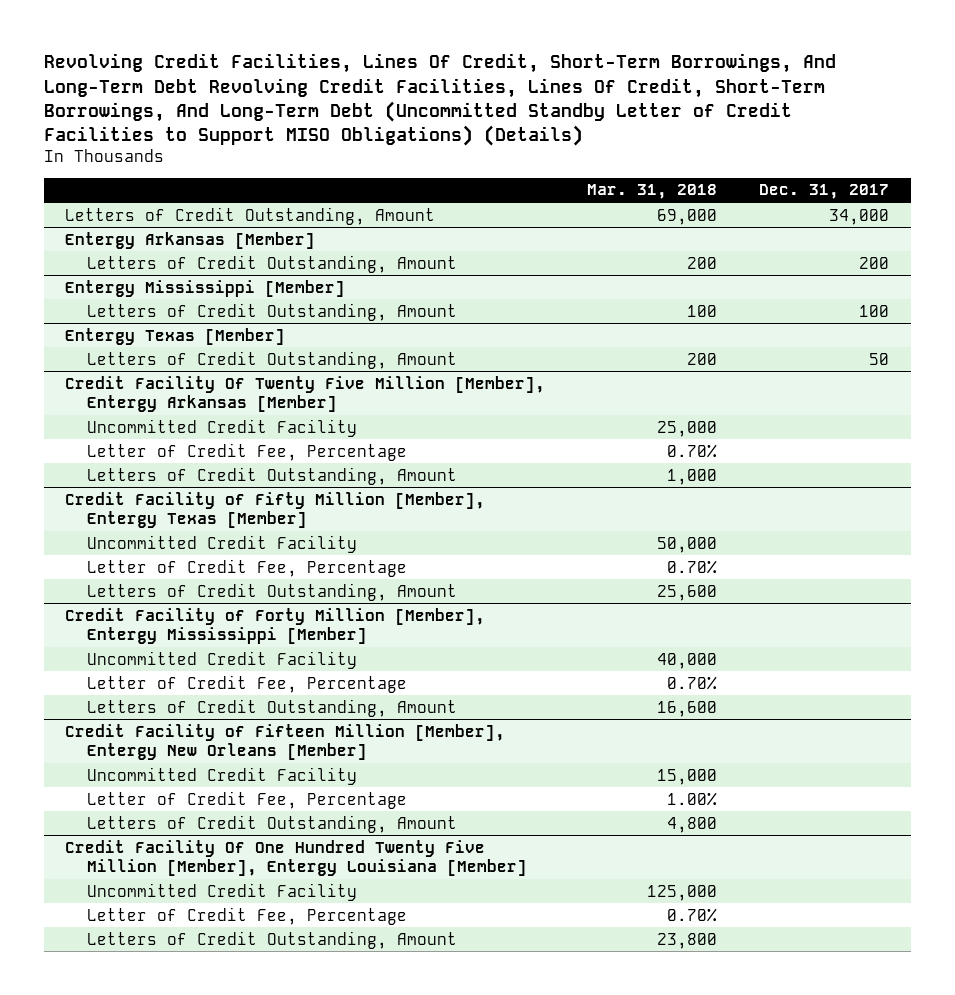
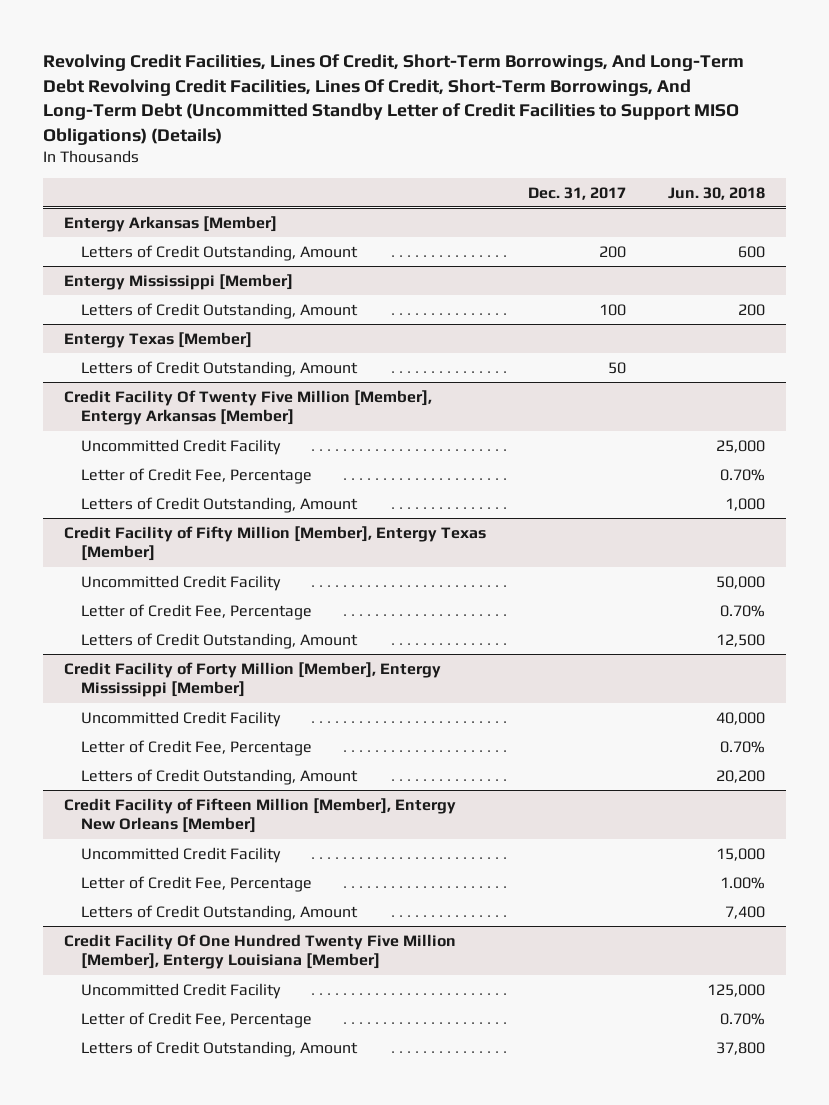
[587,184,718,200] Mar. 31, 2018 -> none
none -> [668,186,766,200] Jun. 30, 2018
[65,206,436,225] Letters of Credit Outstanding, Amount -> none

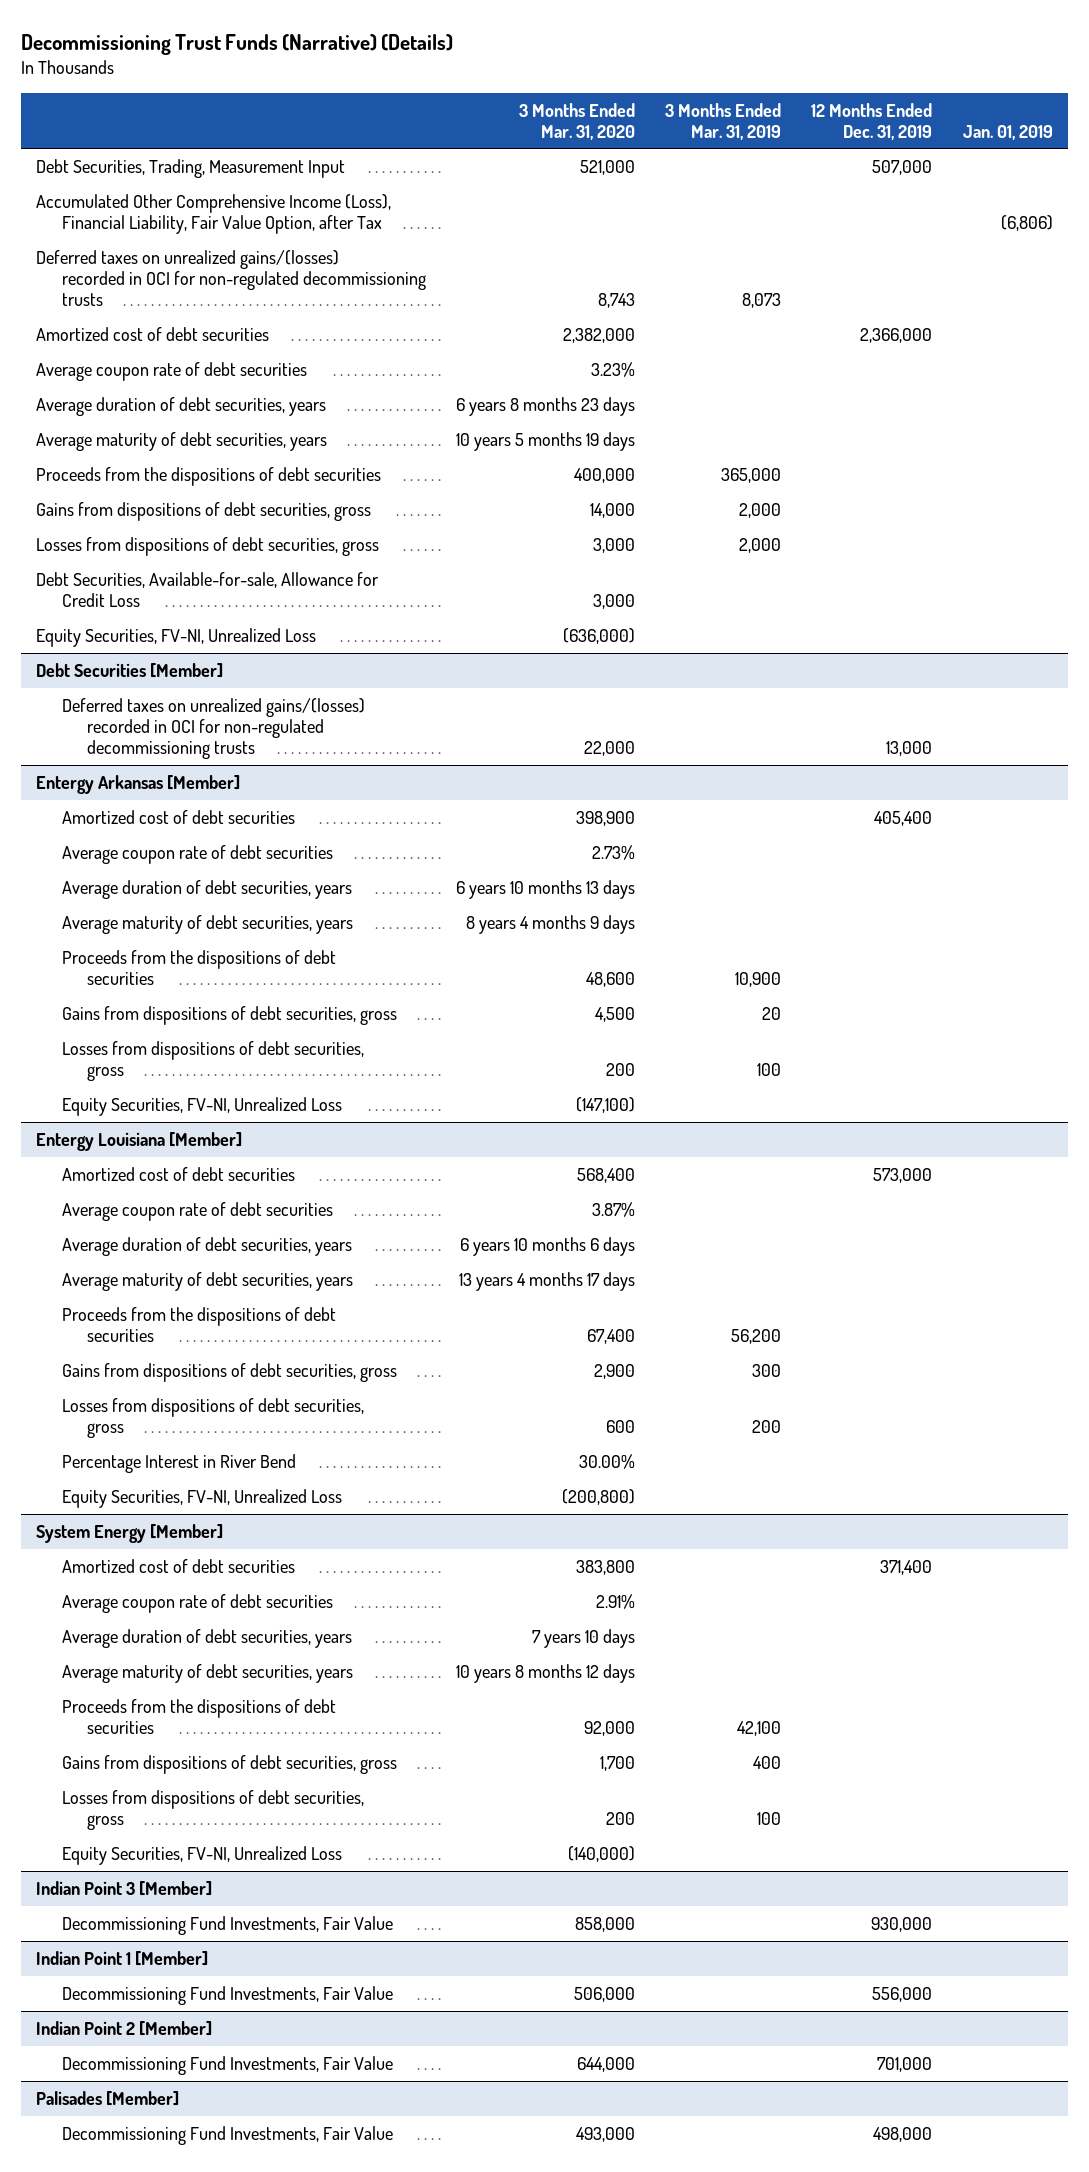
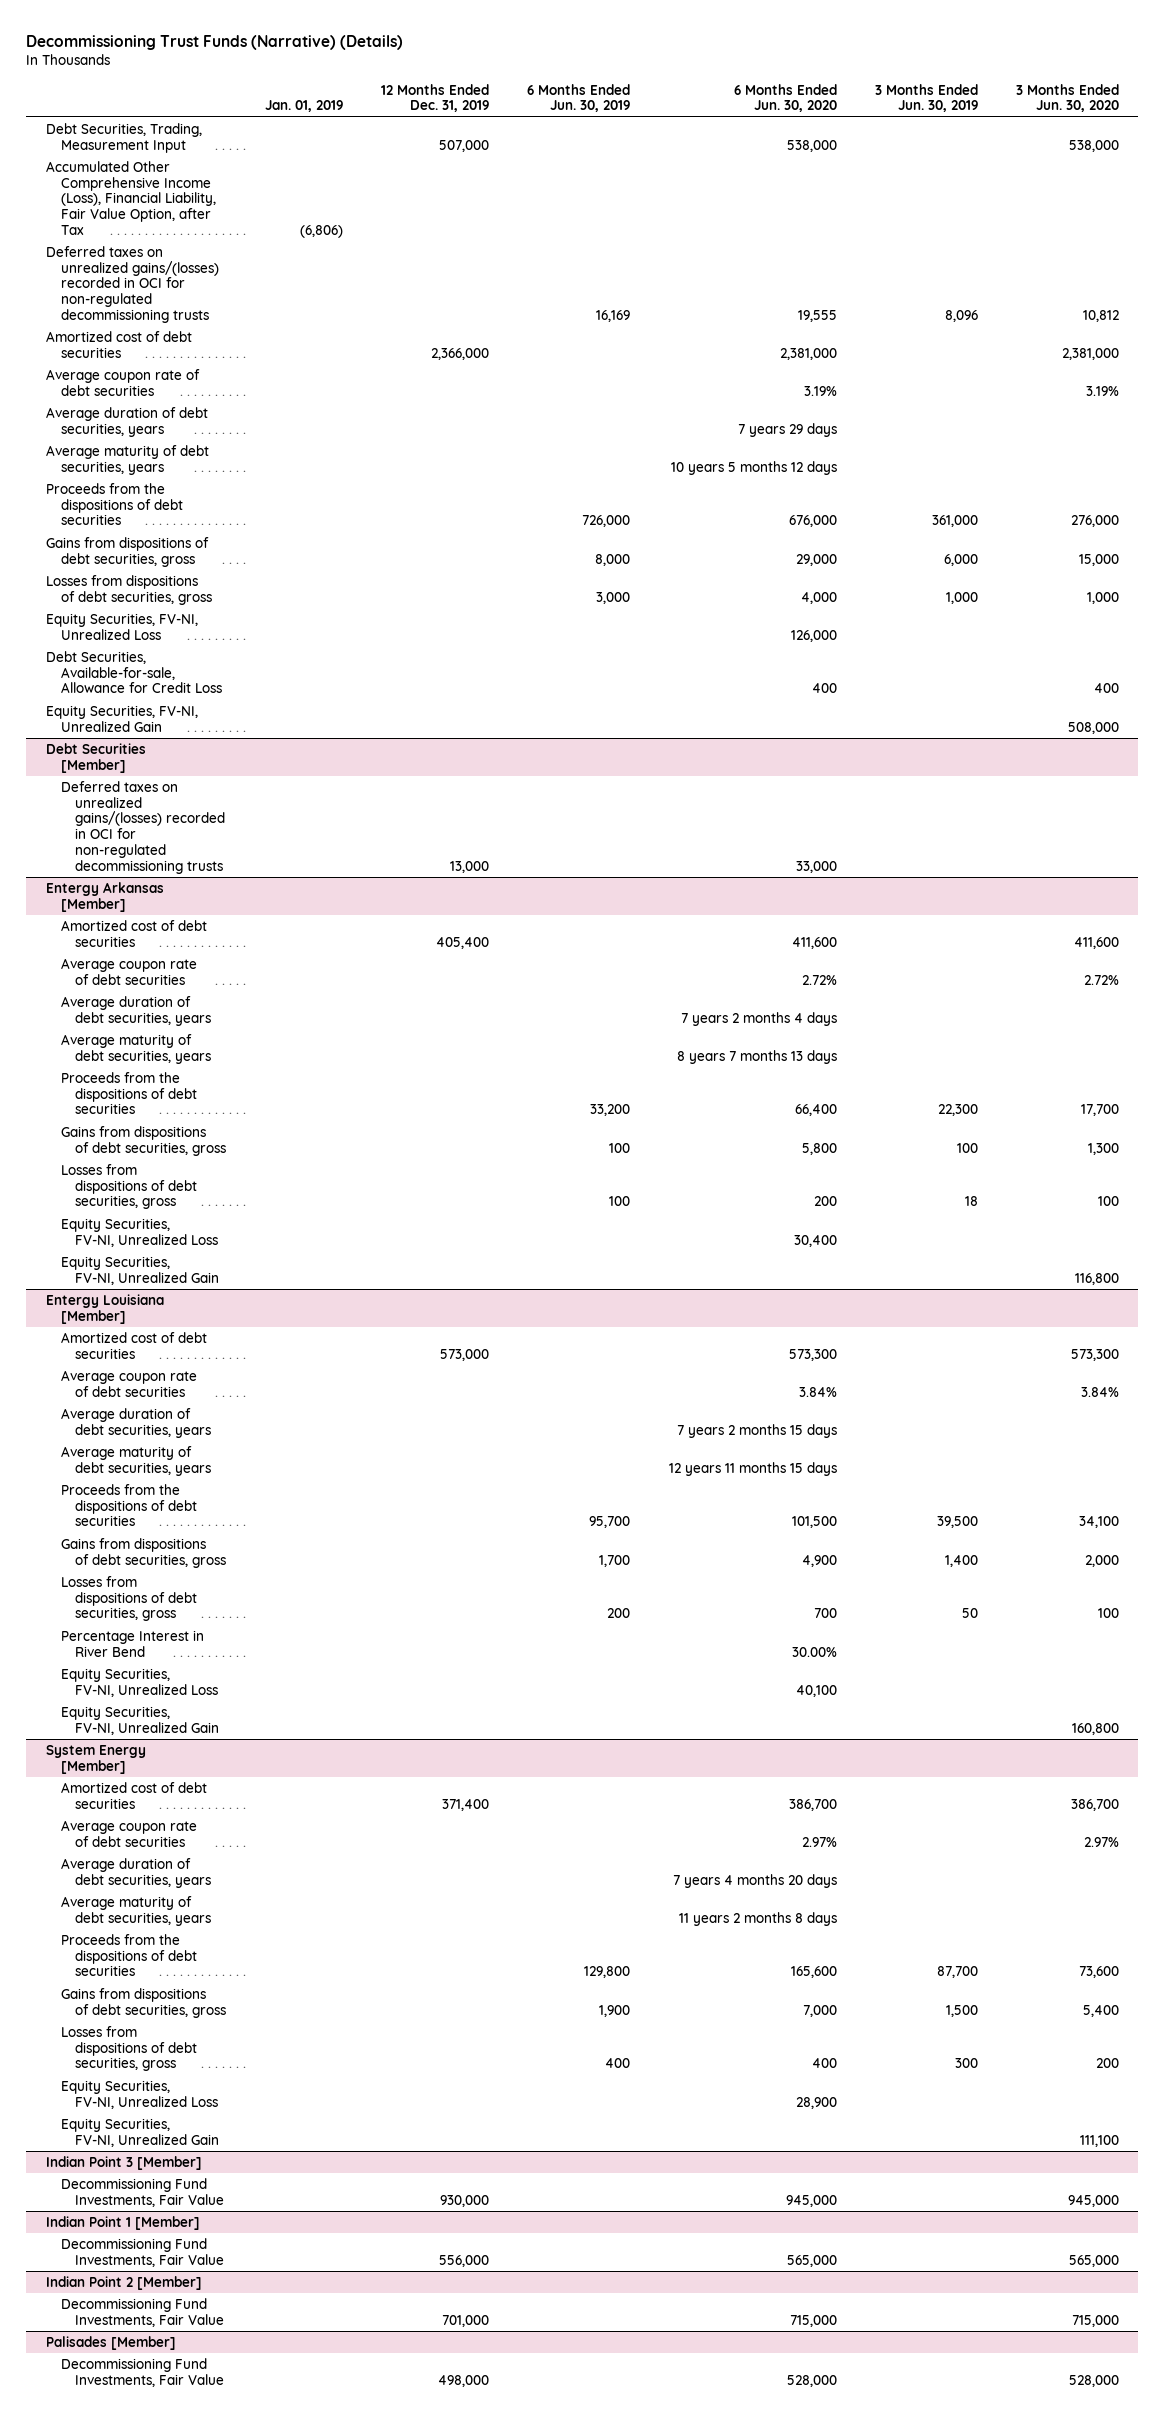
[518,102,635,140] 3 Months Ended Mar. 31, 2020 -> none
[665,102,782,140] 3 Months Ended Mar. 31, 2019 -> none
none -> [527,83,631,113] 6 Months Ended Jun. 30, 2019
none -> [733,83,837,113] 6 Months Ended Jun. 30, 2020
none -> [874,83,978,113] 3 Months Ended Jun. 30, 2019
none -> [1016,83,1120,113] 3 Months Ended Jun. 30, 2020
[36,572,380,608] Debt Securities, Available-for-sale, Allowance for Credit Loss -> [45,650,222,694] Debt Securities, Available-for-sale, Allowance for Credit Loss
none -> [45,704,198,732] Equity Securities, FV-NI, Unrealized Gain
none -> [60,1255,220,1285] Equity Securities, FV-NI, Unrealized Gain
none -> [60,1705,220,1735] Equity Securities, FV-NI, Unrealized Gain
none -> [60,2117,220,2147] Equity Securities, FV-NI, Unrealized Gain

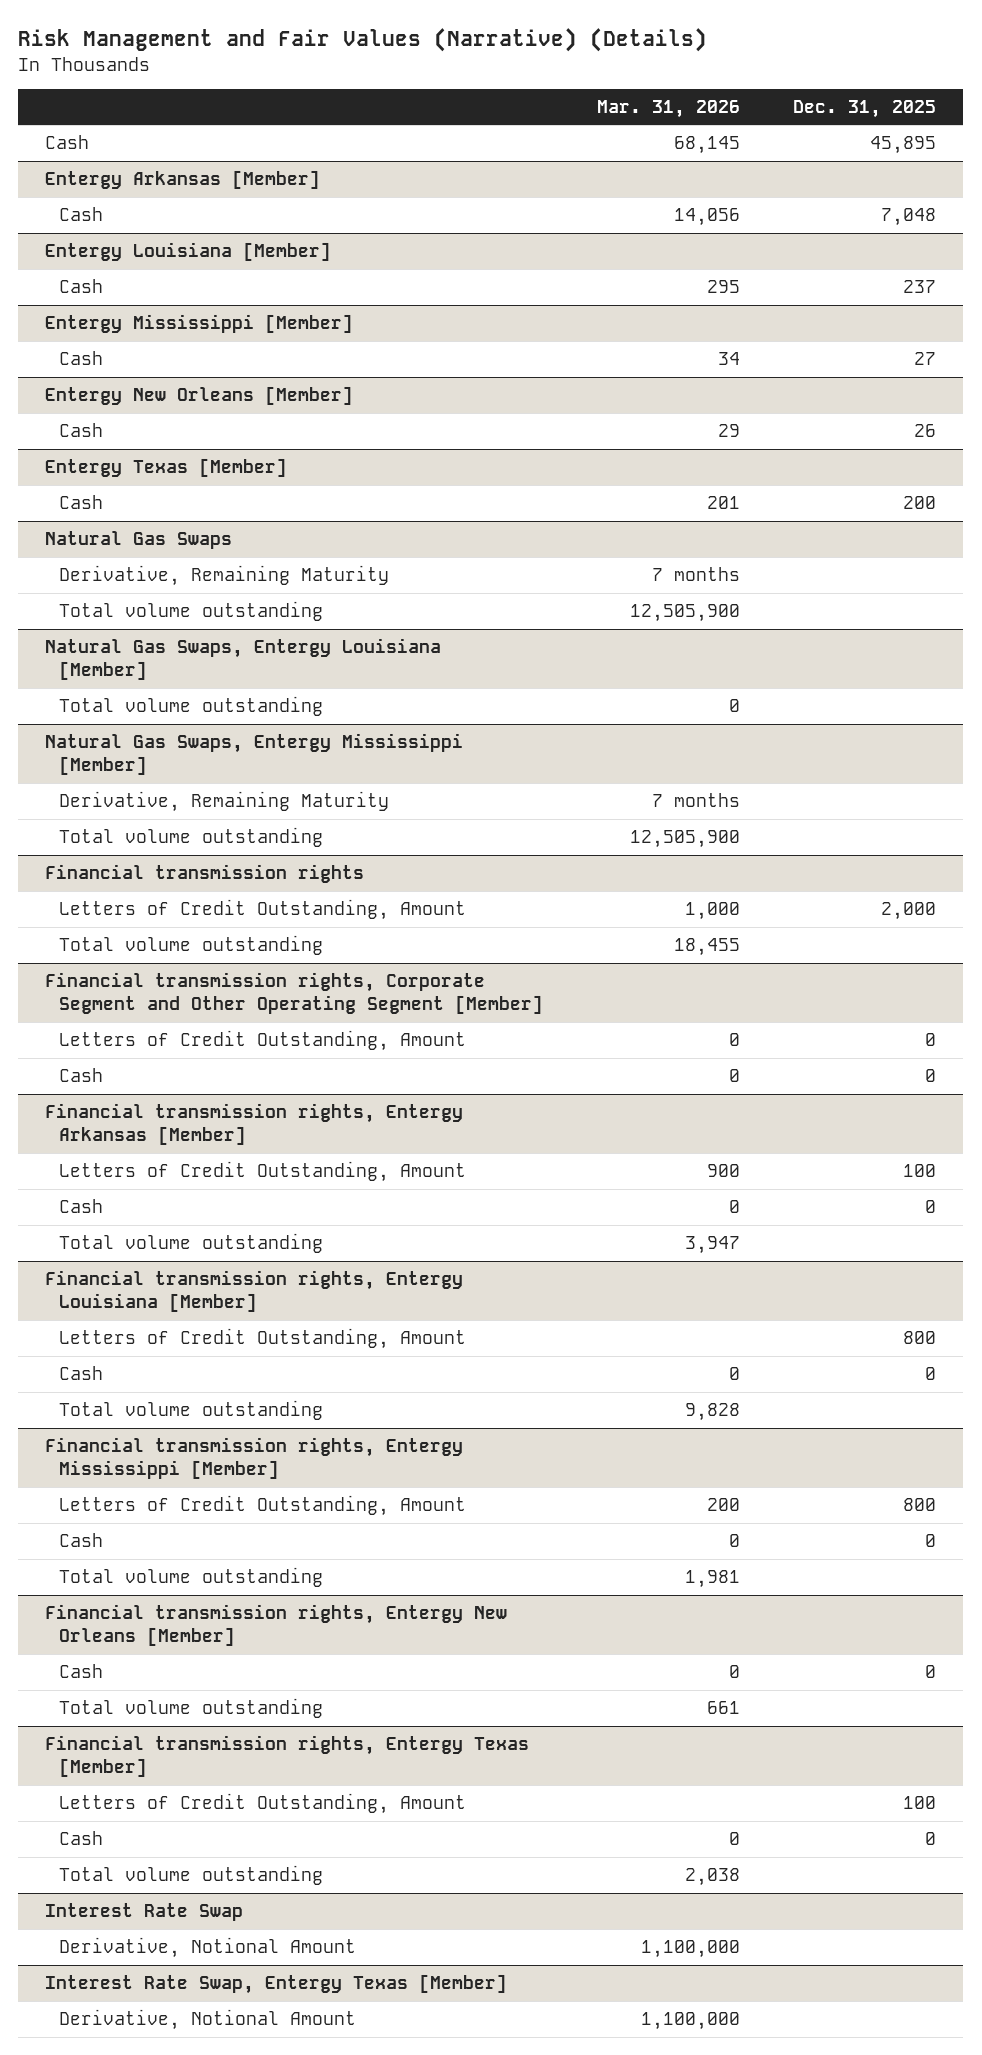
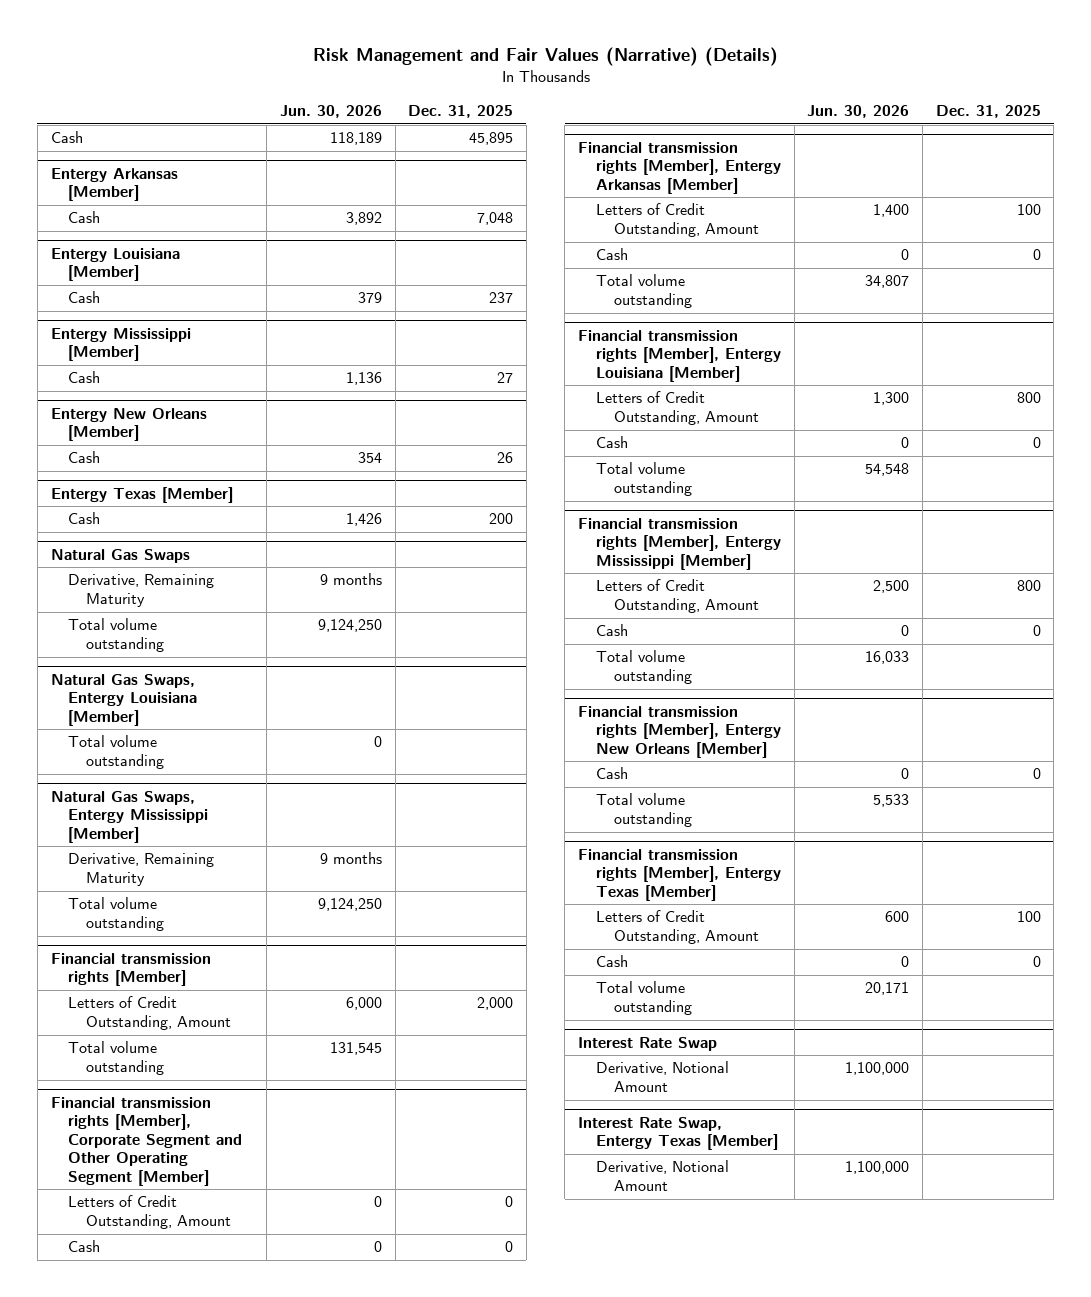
[596,99,740,118] Mar. 31, 2026 -> none
none -> [279,104,382,118] Jun. 30, 2026
[45,864,365,884] Financial transmission rights -> [50,952,211,987] Financial transmission rights [Member]
[45,972,543,1015] Financial transmission rights, Corporate Segment and Other Operating Segment [Member] -> [50,1096,243,1186] Financial transmission rights [Member], Corporate Segment and Other Operating Segment [Member]
[45,1103,464,1146] Financial transmission rights, Entergy Arkansas [Member] -> [578,141,781,194] Financial transmission rights [Member], Entergy Arkansas [Member]
[45,1270,464,1313] Financial transmission rights, Entergy Louisiana [Member] -> [578,329,781,382] Financial transmission rights [Member], Entergy Louisiana [Member]
[45,1437,464,1480] Financial transmission rights, Entergy Mississippi [Member] -> [578,517,781,570] Financial transmission rights [Member], Entergy Mississippi [Member]
[45,1604,508,1647] Financial transmission rights, Entergy New Orleans [Member] -> [578,705,781,758] Financial transmission rights [Member], Entergy New Orleans [Member]
[45,1735,530,1778] Financial transmission rights, Entergy Texas [Member] -> [578,848,781,901] Financial transmission rights [Member], Entergy Texas [Member]

